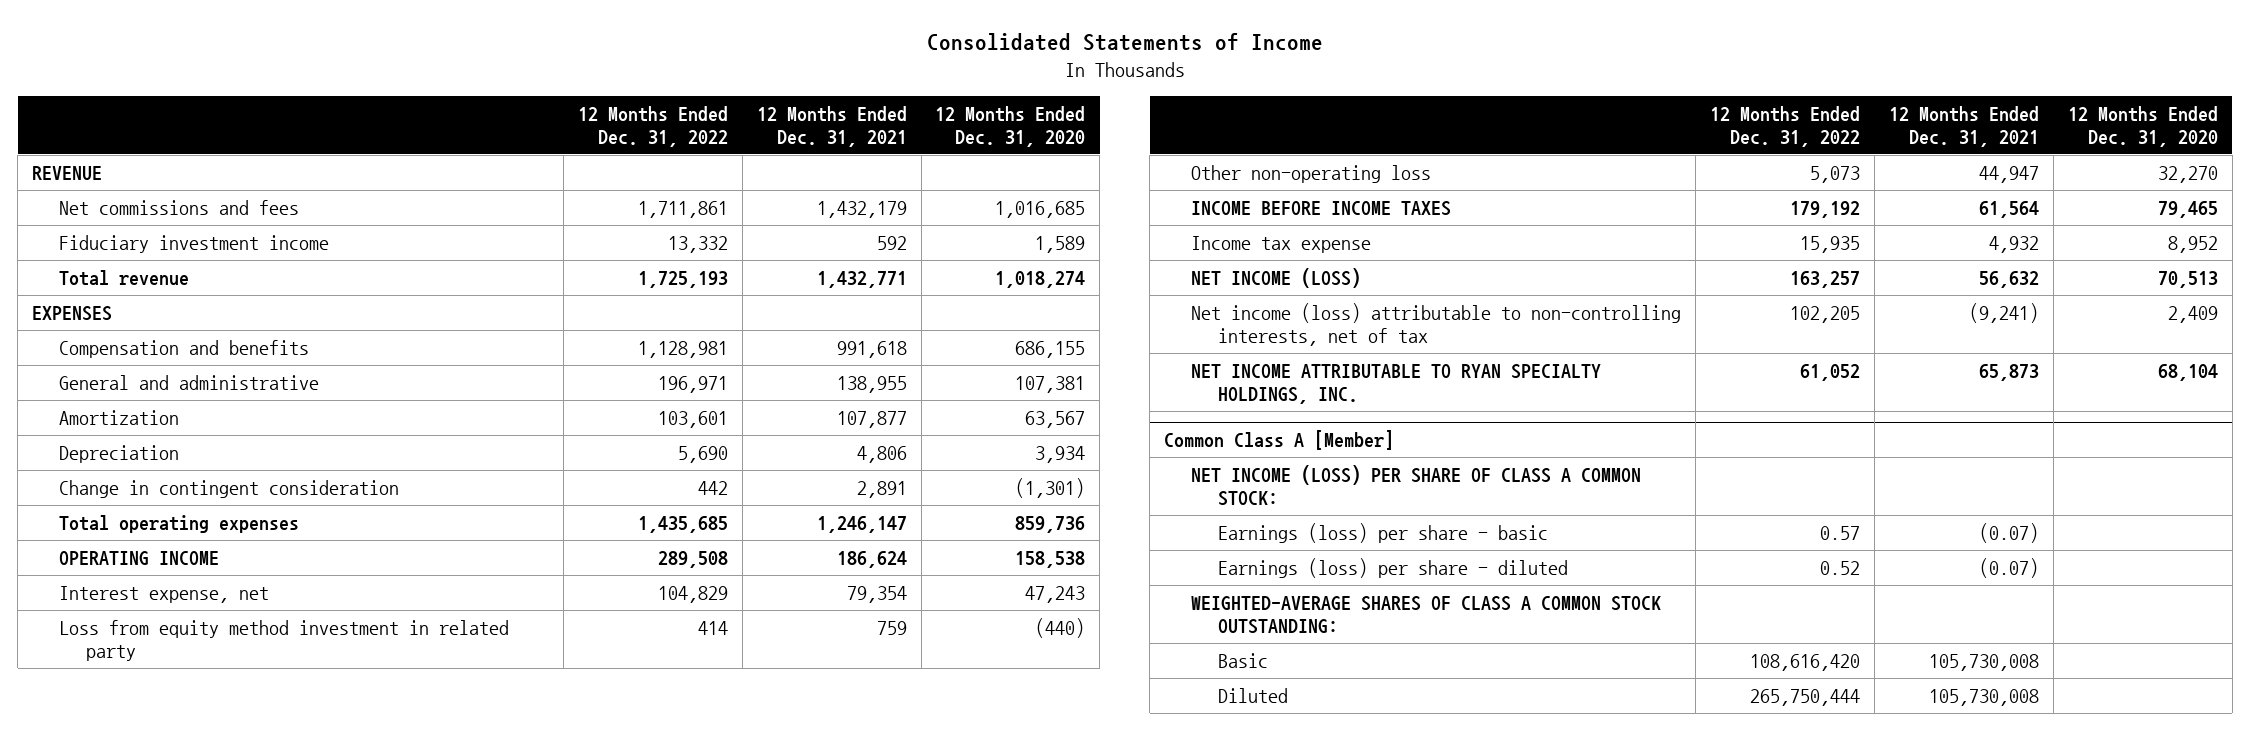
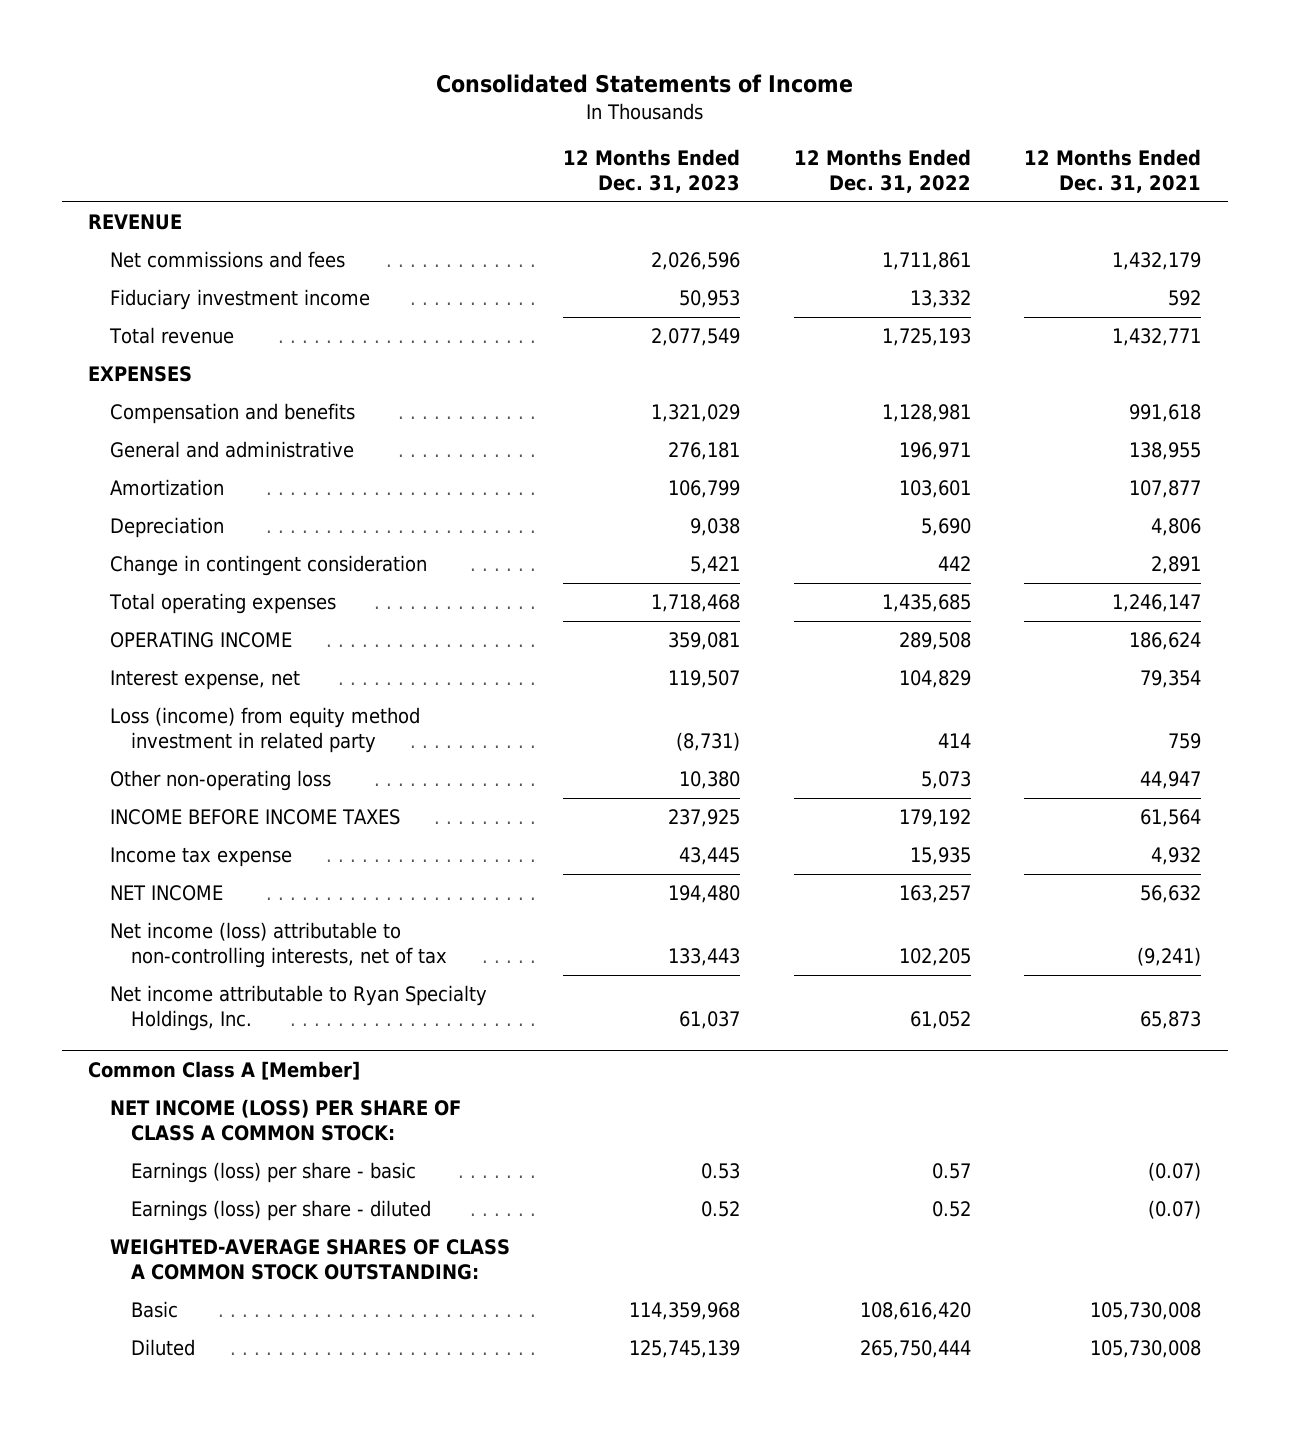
[935,105,1086,147] 12 Months Ended Dec. 31, 2020 -> none
none -> [563,148,741,193] 12 Months Ended Dec. 31, 2023
[58,619,509,661] Loss from equity method investment in related party -> [109,707,420,754] Loss (income) from equity method investment in related party
[1191,267,1362,288] NET INCOME (LOSS) -> [109,885,223,902] NET INCOME
[1191,363,1602,404] NET INCOME ATTRIBUTABLE TO RYAN SPECIALTY HOLDINGS, INC. -> [109,985,487,1032] Net income attributable to Ryan Specialty Holdings, Inc.

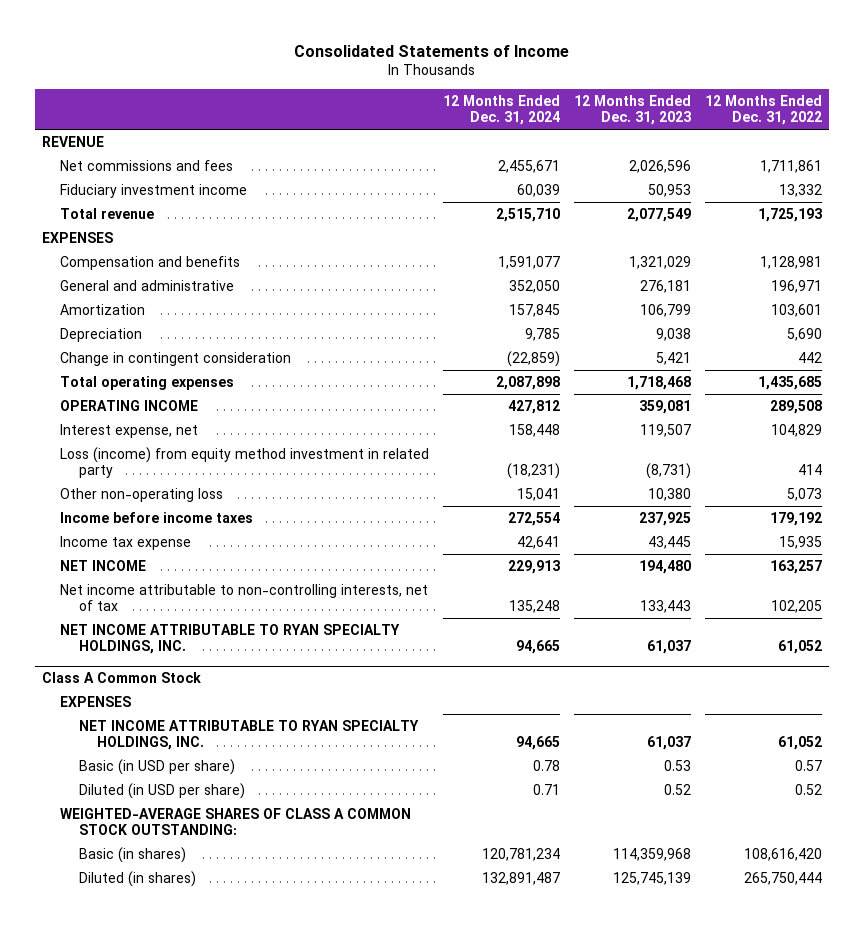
[1024,148,1202,193] 12 Months Ended Dec. 31, 2021 -> none
none -> [443,94,561,126] 12 Months Ended Dec. 31, 2024
[109,809,400,826] INCOME BEFORE INCOME TAXES -> [60,511,254,523] Income before income taxes
[109,1099,461,1142] NET INCOME (LOSS) PER SHARE OF CLASS A COMMON STOCK: -> none
[109,922,448,969] Net income (loss) attributable to non-controlling interests, net of tax -> [60,583,429,612] Net income attributable to non-controlling interests, net of tax
[109,985,487,1032] Net income attributable to Ryan Specialty Holdings, Inc. -> [60,623,401,655] NET INCOME ATTRIBUTABLE TO RYAN SPECIALTY HOLDINGS, INC.
[88,1060,361,1080] Common Class A [Member] -> [42,671,202,683] Class A Common Stock
none -> [60,695,132,707] EXPENSES
none -> [78,719,419,751] NET INCOME ATTRIBUTABLE TO RYAN SPECIALTY HOLDINGS, INC.
[131,1162,417,1184] Earnings (loss) per share - basic -> [78,758,235,775] Basic (in USD per share)
[131,1200,432,1222] Earnings (loss) per share - diluted -> [78,782,245,799] Diluted (in USD per share)
[131,1301,179,1319] Basic -> [78,846,186,863] Basic (in shares)
[131,1339,196,1357] Diluted -> [78,870,196,887] Diluted (in shares)

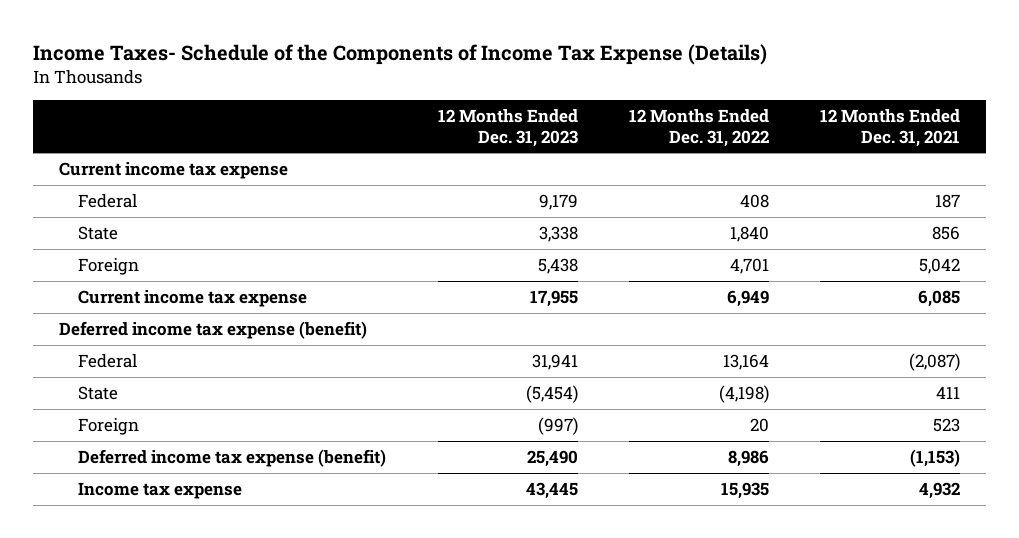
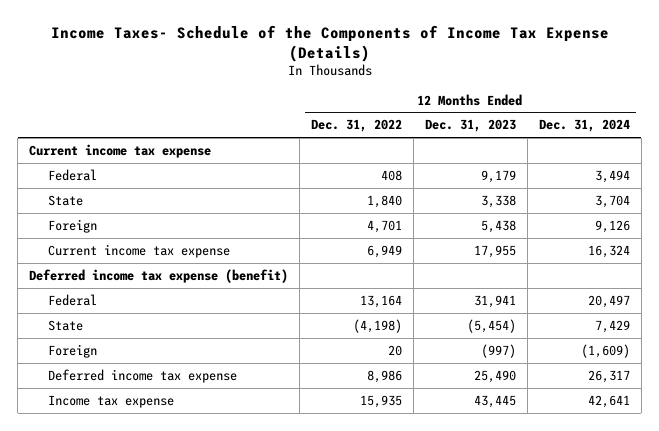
[820,109,961,147] 12 Months Ended Dec. 31, 2021 -> none
none -> [538,119,630,133] Dec. 31, 2024
[78,448,387,467] Deferred income tax expense (benefit) -> [48,368,238,383] Deferred income tax expense

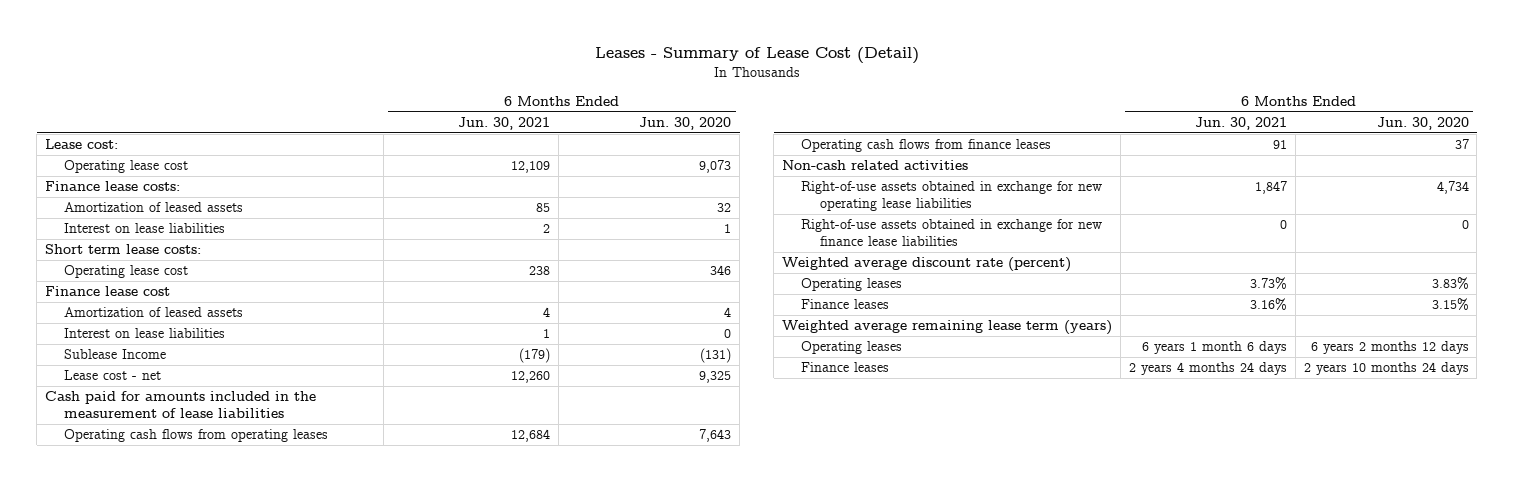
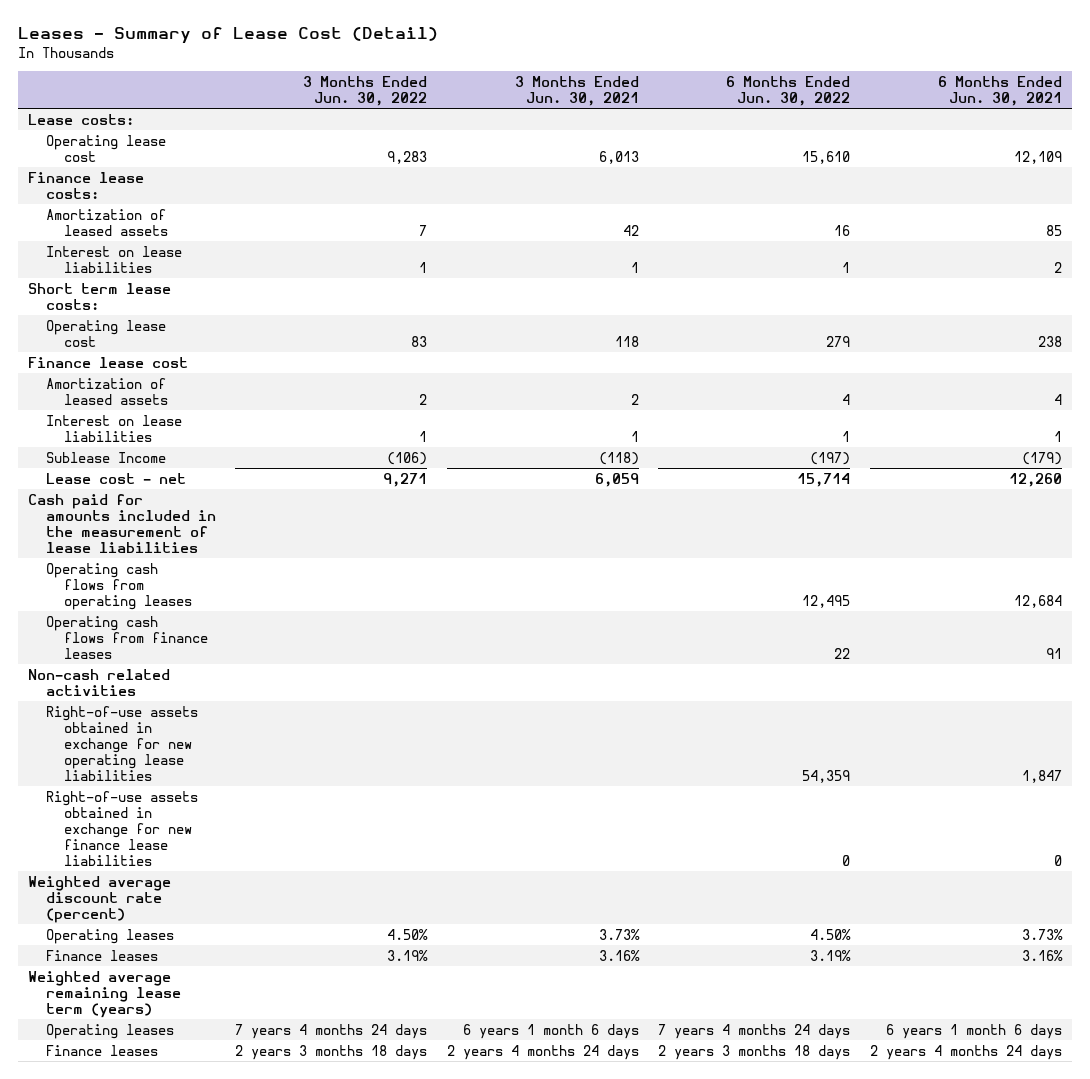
[639,117,732,131] Jun. 30, 2020 -> none
none -> [303,76,428,107] 3 Months Ended Jun. 30, 2022
none -> [514,76,639,107] 3 Months Ended Jun. 30, 2021
none -> [726,76,851,107] 6 Months Ended Jun. 30, 2022
[45,139,119,150] Lease cost: -> [27,113,134,125] Lease costs:

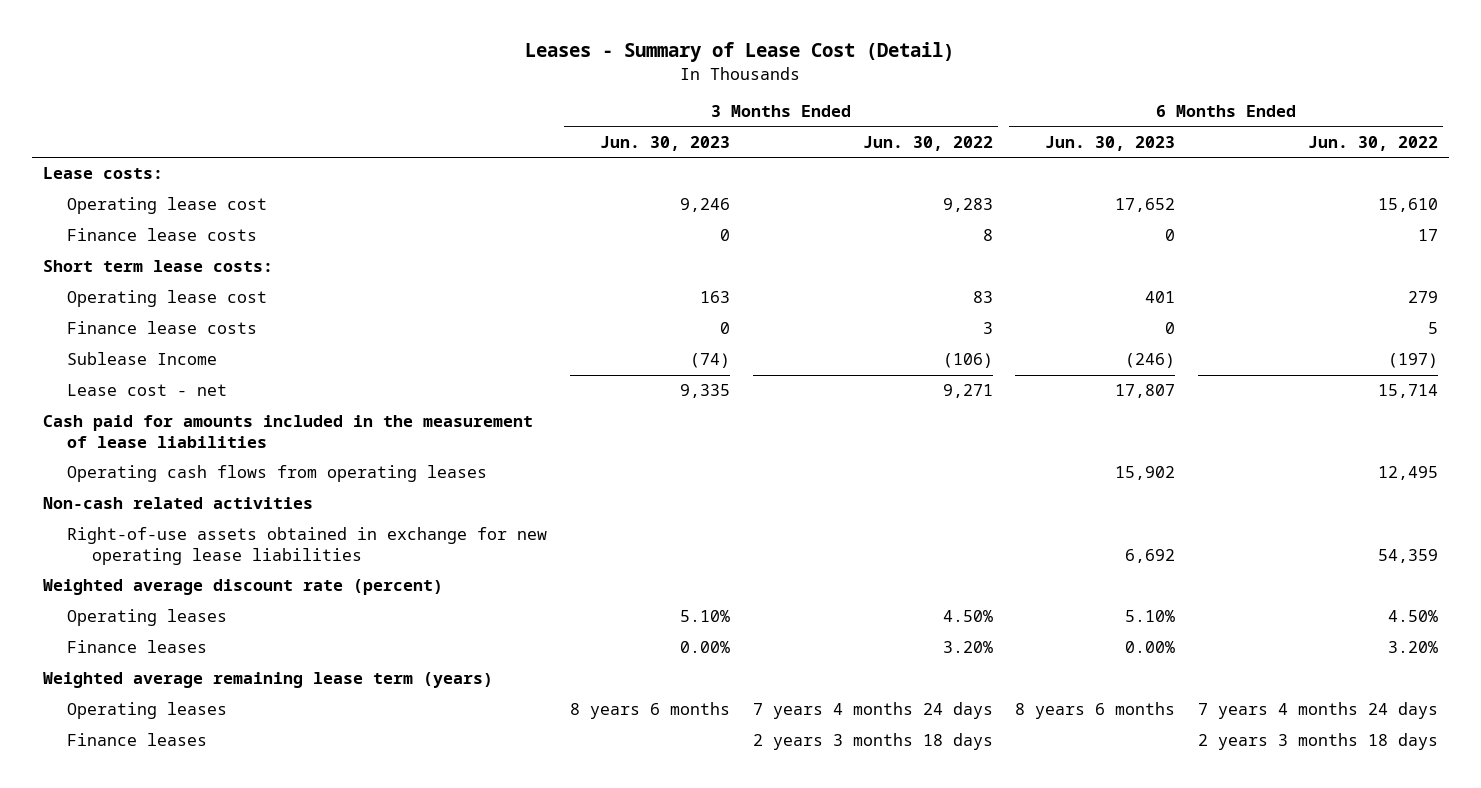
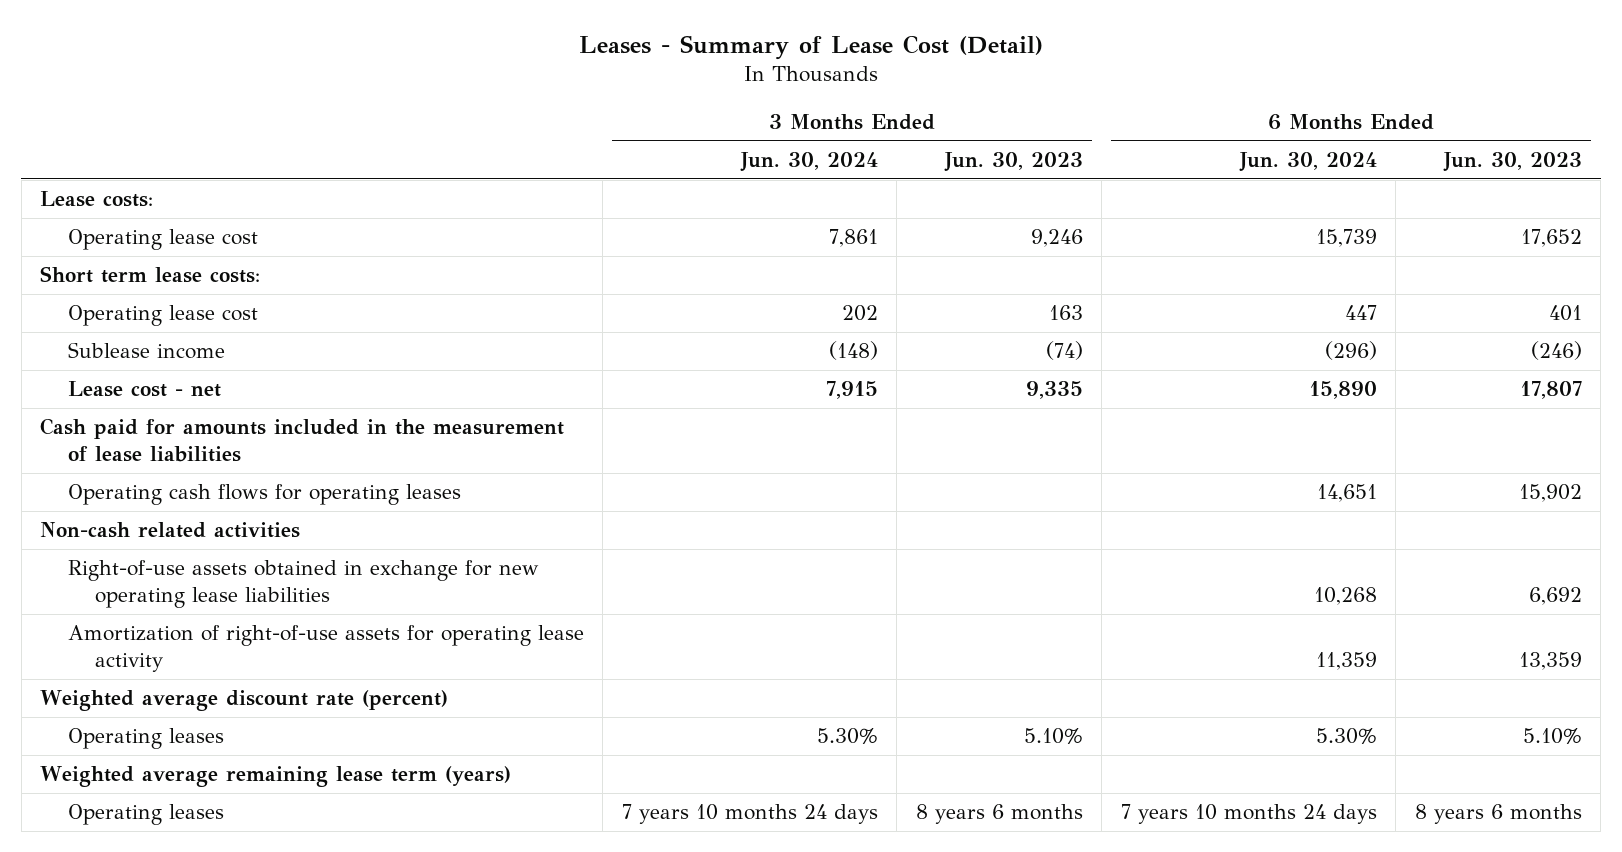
[862,135,993,151] Jun. 30, 2022 -> none
[1307,135,1438,151] Jun. 30, 2022 -> none
none -> [739,151,878,172] Jun. 30, 2024
none -> [1238,151,1377,172] Jun. 30, 2024
[67,228,258,242] Finance lease costs -> none
[67,321,258,335] Finance lease costs -> none
[67,352,218,366] Sublease Income -> [67,342,225,360] Sublease income
[67,465,488,483] Operating cash flows from operating leases -> [67,484,461,506] Operating cash flows for operating leases
none -> [67,625,584,672] Amortization of right-of-use assets for operating lease activity
[67,640,208,654] Finance leases -> none
[67,733,208,747] Finance leases -> none

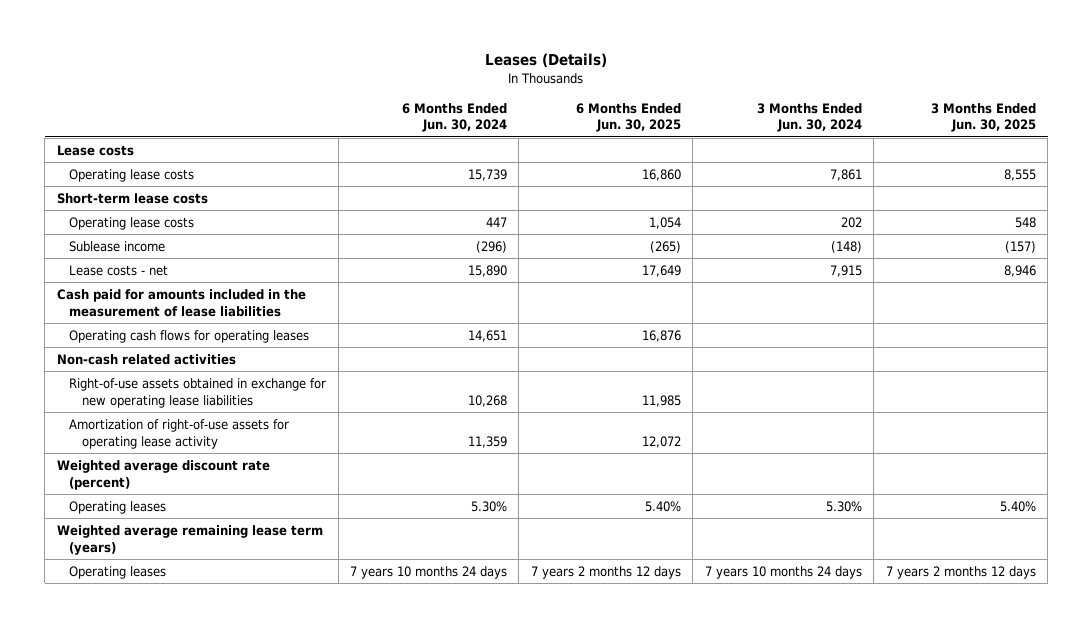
[578,35,1043,61] Leases - Summary of Lease Cost (Detail) -> [485,52,608,67] Leases (Details)
[943,151,1083,172] Jun. 30, 2023 -> none
[1442,151,1582,172] Jun. 30, 2023 -> none
none -> [575,102,681,133] 6 Months Ended Jun. 30, 2025
none -> [930,102,1036,133] 3 Months Ended Jun. 30, 2025
[39,191,153,208] Lease costs: -> [56,144,134,156] Lease costs
[67,229,258,251] Operating lease cost -> [69,168,195,182] Operating lease costs
[39,266,260,284] Short term lease costs: -> [56,192,208,204] Short-term lease costs
[67,305,258,327] Operating lease cost -> [69,216,195,230] Operating lease costs
[67,381,221,398] Lease cost - net -> [69,264,169,276] Lease costs - net

